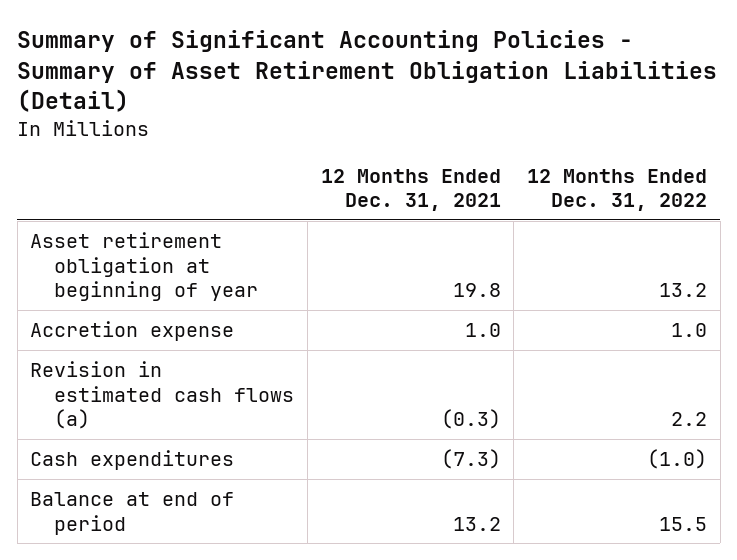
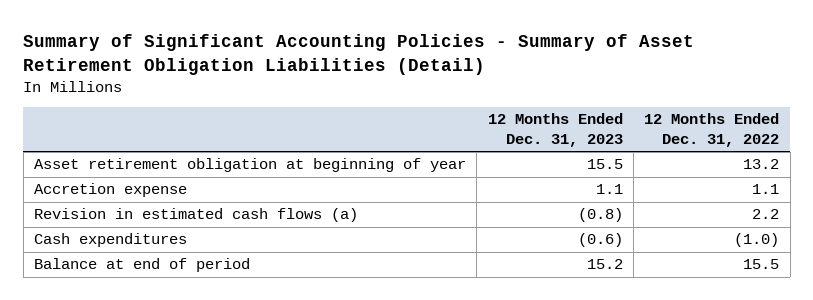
[320,168,501,212] 12 Months Ended Dec. 31, 2021 -> none
none -> [487,113,623,147] 12 Months Ended Dec. 31, 2023
[671,323,708,338] 1.0 -> [752,184,780,195] 1.1

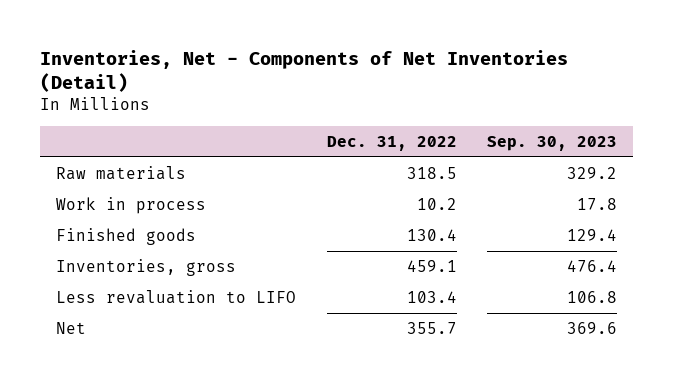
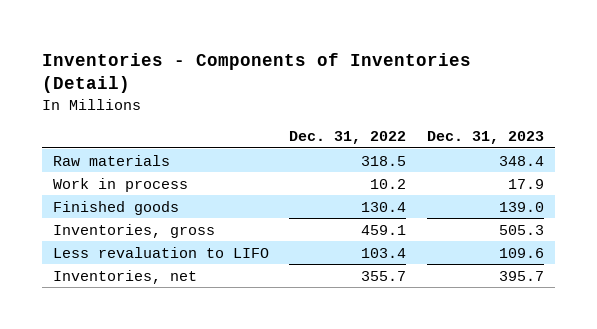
[40,49,569,93] Inventories, Net - Components of Net Inventories (Detail) -> [42,52,472,94] Inventories - Components of Inventories (Detail)
[487,135,618,151] Sep. 30, 2023 -> none
none -> [427,131,545,145] Dec. 31, 2023
[55,321,86,334] Net -> [52,269,197,284] Inventories, net

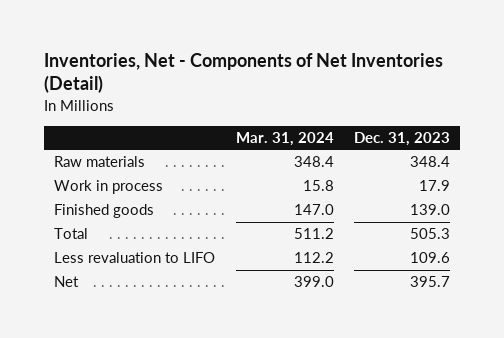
[42,52,472,94] Inventories - Components of Inventories (Detail) -> [43,52,443,94] Inventories, Net - Components of Net Inventories (Detail)
[289,131,407,145] Dec. 31, 2022 -> none
none -> [235,131,334,146] Mar. 31, 2024
[52,223,215,238] Inventories, gross -> [53,228,88,240] Total
[52,269,197,284] Inventories, net -> [53,276,79,288] Net

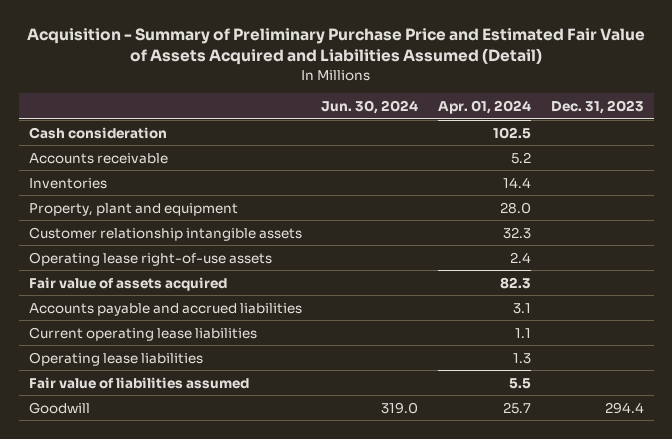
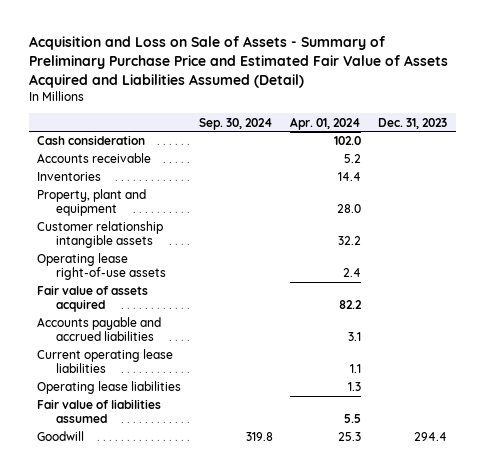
[27,28,646,66] Acquisition - Summary of Preliminary Purchase Price and Estimated Fair Value of Assets Acquired and Liabilities Assumed (Detail) -> [28,36,448,88] Acquisition and Loss on Sale of Assets - Summary of Preliminary Purchase Price and Estimated Fair Value of Assets Acquired and Liabilities Assumed (Detail)
[321,100,419,115] Jun. 30, 2024 -> none
none -> [198,117,273,130] Sep. 30, 2024
[493,126,532,139] 102.5 -> [333,136,361,146] 102.0
[503,226,532,239] 32.3 -> [337,236,361,246] 32.2
[500,276,532,289] 82.3 -> [338,300,362,310] 82.2
[503,401,532,414] 25.7 -> [337,432,361,442] 25.3

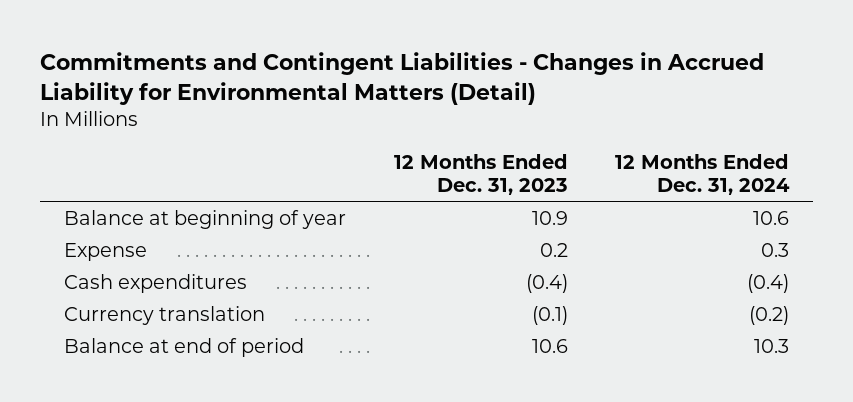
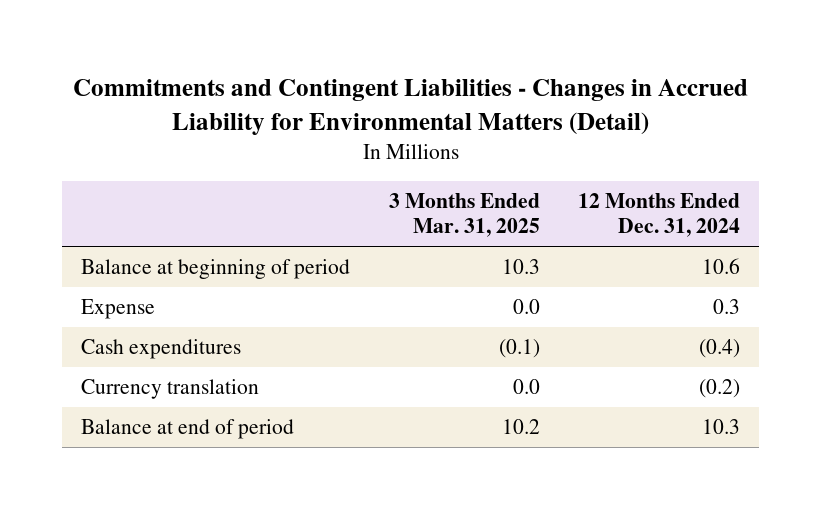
[393,153,568,195] 12 Months Ended Dec. 31, 2023 -> none
none -> [388,192,540,238] 3 Months Ended Mar. 31, 2025
[64,209,347,229] Balance at beginning of year -> [81,259,351,280] Balance at beginning of period

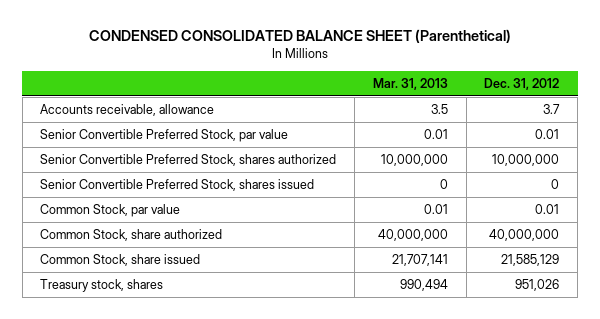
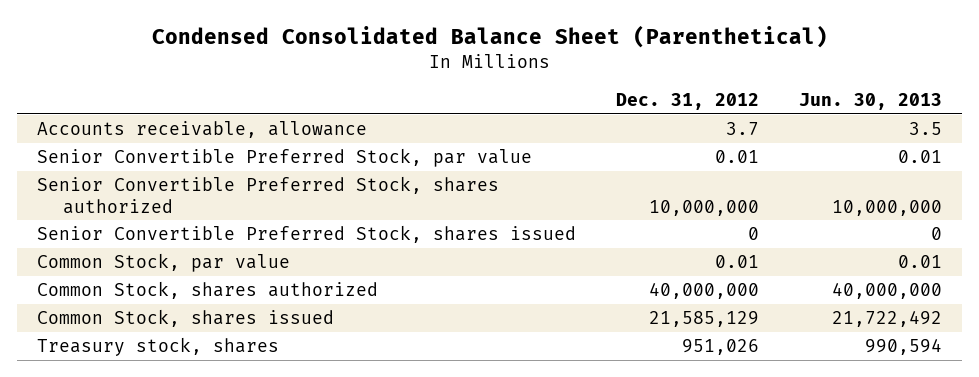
[88,29,511,44] CONDENSED CONSOLIDATED BALANCE SHEET (Parenthetical) -> [151,25,828,49] Condensed Consolidated Balance Sheet (Parenthetical)
[372,77,448,90] Mar. 31, 2013 -> none
none -> [799,92,943,110] Jun. 30, 2013
[40,229,223,242] Common Stock, share authorized -> [36,280,378,299] Common Stock, shares authorized
[40,254,201,267] Common Stock, share issued -> [36,308,334,327] Common Stock, shares issued

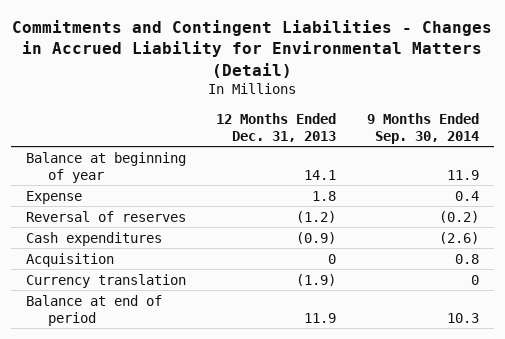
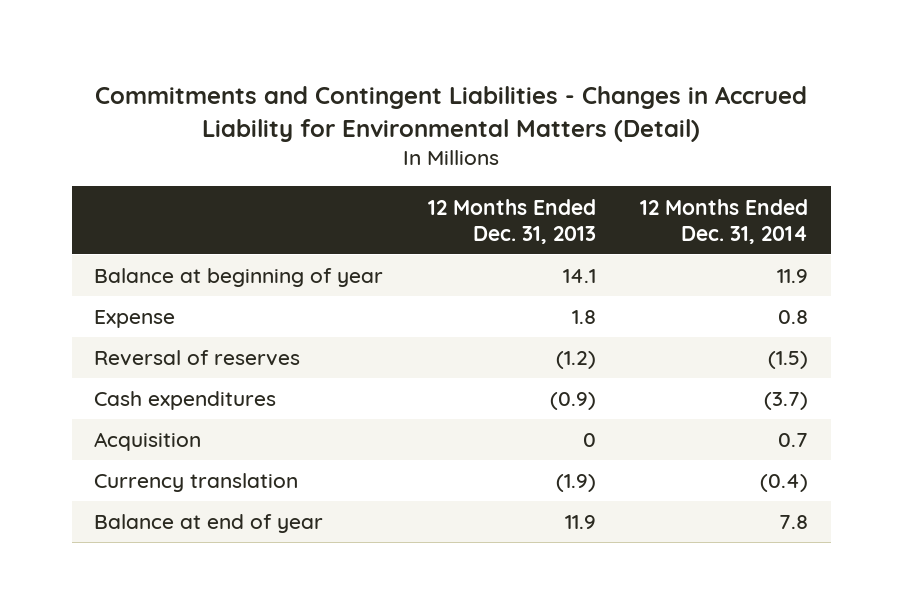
[366,112,479,144] 9 Months Ended Sep. 30, 2014 -> none
none -> [640,198,809,244] 12 Months Ended Dec. 31, 2014
[26,294,163,326] Balance at end of period -> [93,514,323,534] Balance at end of year

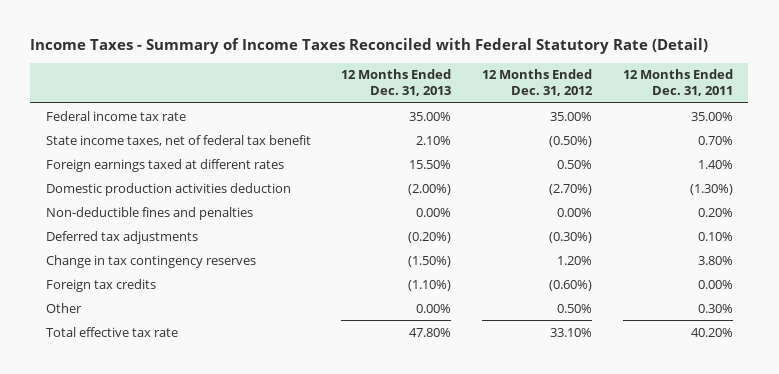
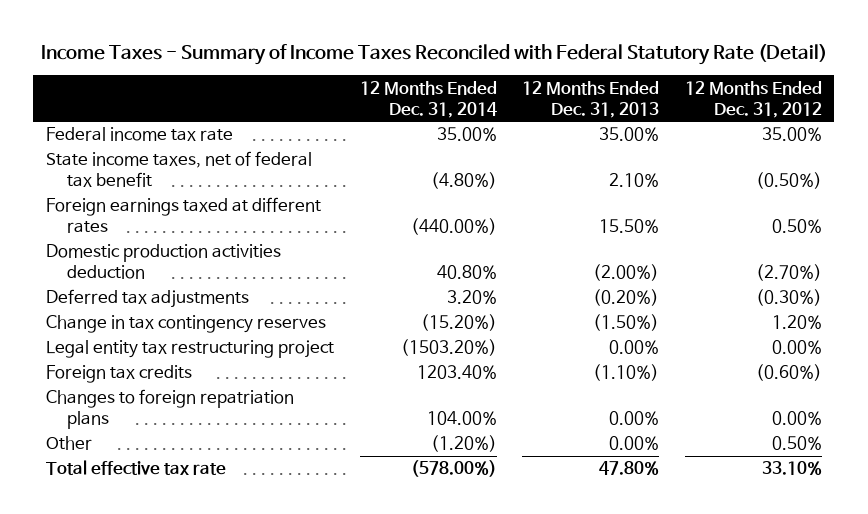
[622,69,733,97] 12 Months Ended Dec. 31, 2011 -> none
none -> [359,80,497,118] 12 Months Ended Dec. 31, 2014
[45,206,253,220] Non-deductible fines and penalties -> none
none -> [45,340,334,359] Legal entity tax restructuring project
none -> [45,389,294,430] Changes to foreign repatriation plans

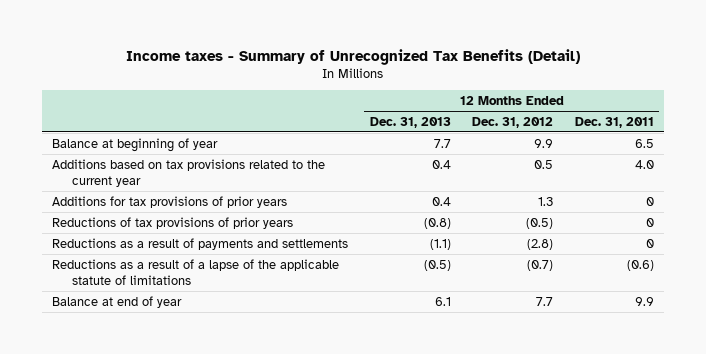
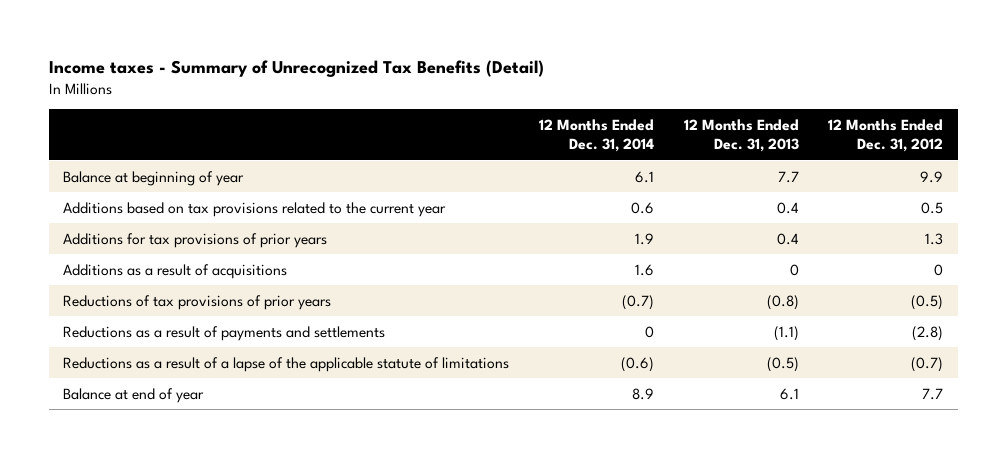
[574,116,654,128] Dec. 31, 2011 -> none
none -> [539,118,655,153] 12 Months Ended Dec. 31, 2014
none -> [63,263,288,279] Additions as a result of acquisitions

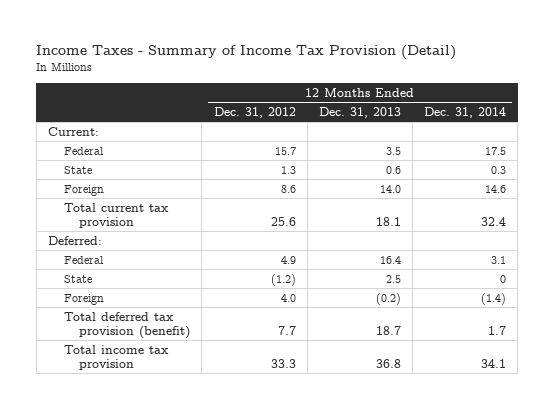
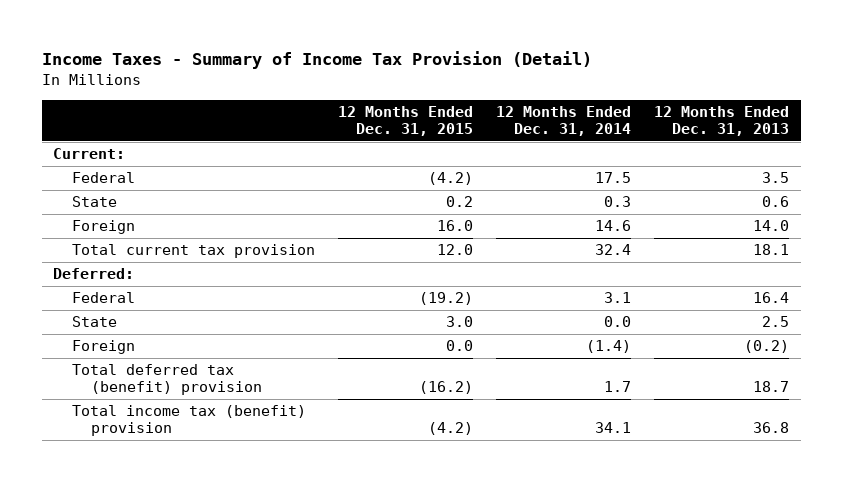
[213,106,296,118] Dec. 31, 2012 -> none
none -> [338,106,474,137] 12 Months Ended Dec. 31, 2015
[500,274,507,283] 0 -> [604,316,632,328] 0.0
[63,311,191,339] Total deferred tax provision (benefit) -> [72,364,263,396] Total deferred tax (benefit) provision
[63,344,169,370] Total income tax provision -> [72,405,307,437] Total income tax (benefit) provision

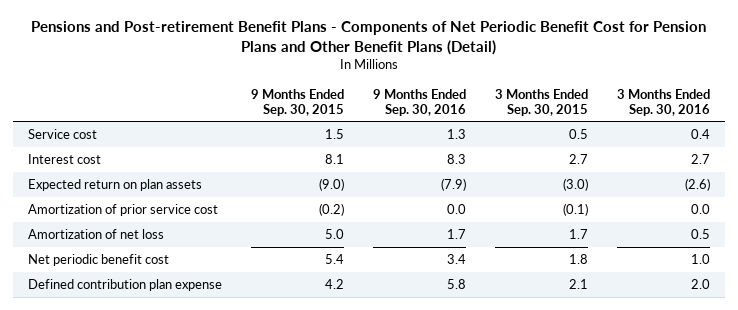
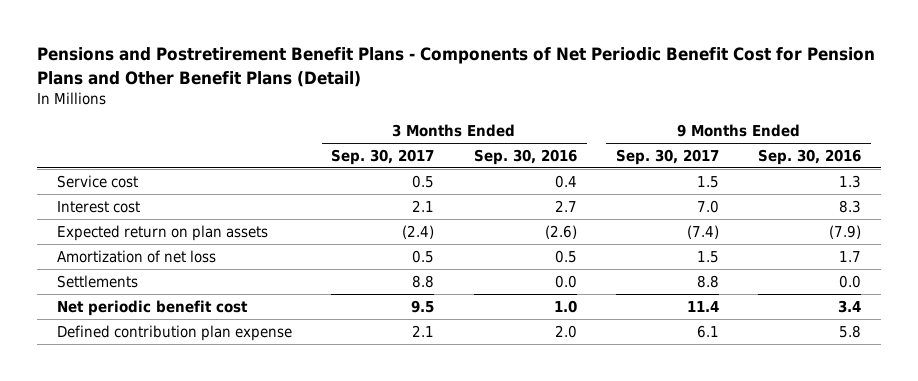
[30,21,706,56] Pensions and Post-retirement Benefit Plans - Components of Net Periodic Benefit Cost for Pension Plans and Other Benefit Plans (Detail) -> [37,47,876,87] Pensions and Postretirement Benefit Plans - Components of Net Periodic Benefit Cost for Pension Plans and Other Benefit Plans (Detail)
[250,88,344,116] 9 Months Ended Sep. 30, 2015 -> none
[495,88,589,116] 3 Months Ended Sep. 30, 2015 -> none
none -> [331,148,435,165] Sep. 30, 2017
none -> [615,148,719,165] Sep. 30, 2017
[27,203,218,216] Amortization of prior service cost -> none
none -> [57,274,139,288] Settlements

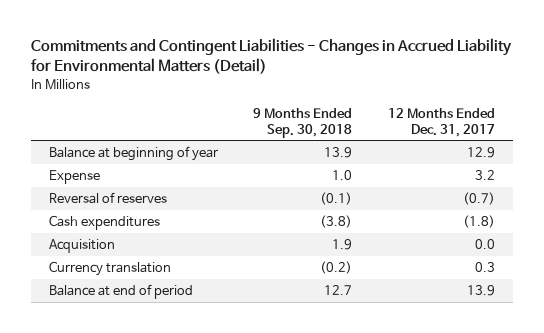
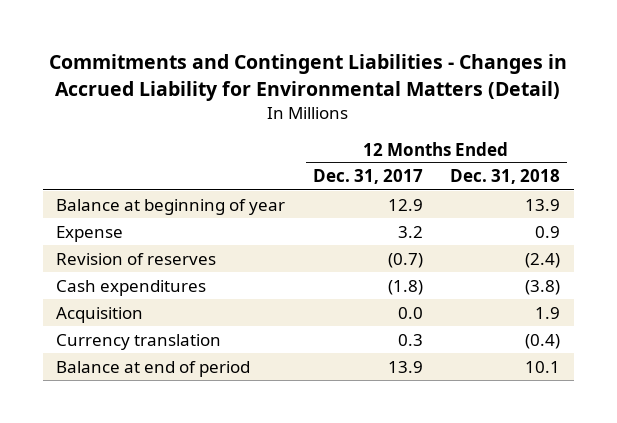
[253,107,353,138] 9 Months Ended Sep. 30, 2018 -> none
none -> [450,169,561,185] Dec. 31, 2018
[48,192,167,205] Reversal of reserves -> [56,252,217,265] Revision of reserves

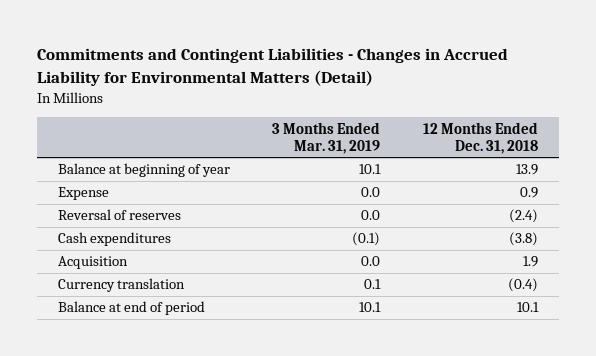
[312,169,423,185] Dec. 31, 2017 -> none
none -> [272,121,381,154] 3 Months Ended Mar. 31, 2019
[56,252,217,265] Revision of reserves -> [58,209,182,221] Reversal of reserves

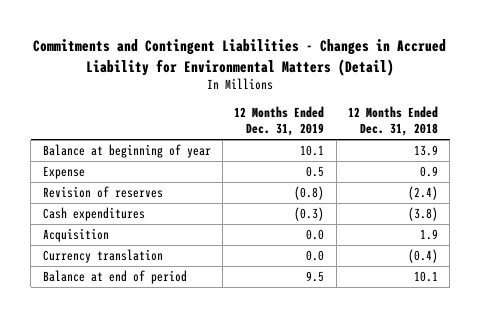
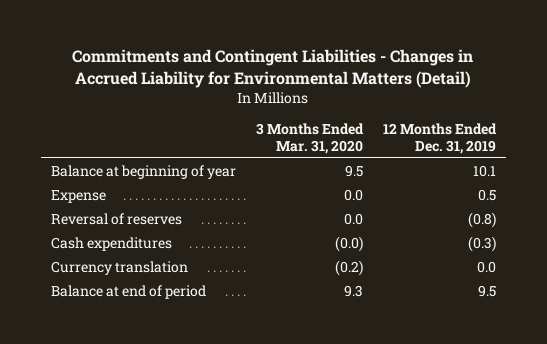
[348,106,439,137] 12 Months Ended Dec. 31, 2018 -> none
none -> [255,122,364,154] 3 Months Ended Mar. 31, 2020
[42,186,163,199] Revision of reserves -> [50,212,182,225] Reversal of reserves
[42,228,109,243] Acquisition -> none

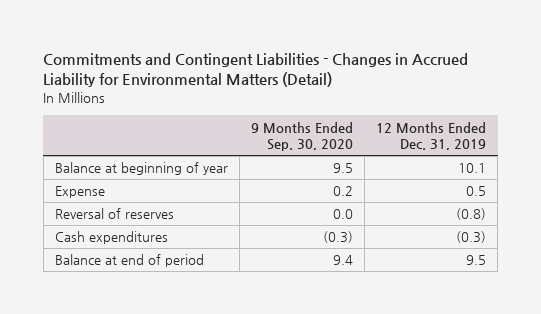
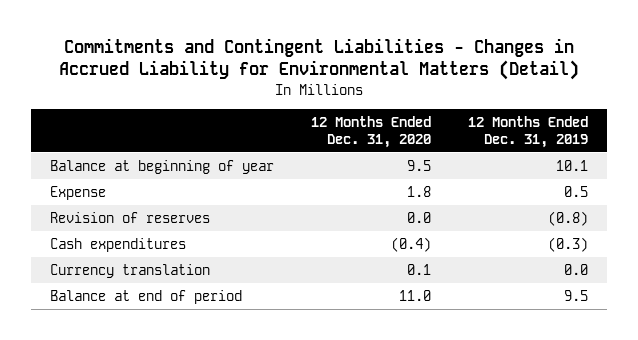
[251,121,354,151] 9 Months Ended Sep. 30, 2020 -> none
none -> [311,115,432,148] 12 Months Ended Dec. 31, 2020
[55,208,175,220] Reversal of reserves -> [49,211,210,223] Revision of reserves
none -> [49,263,210,278] Currency translation

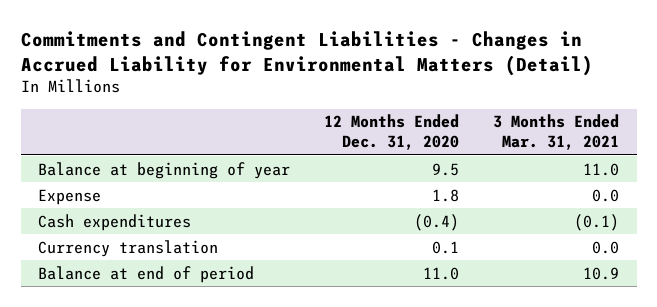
[468,115,589,148] 12 Months Ended Dec. 31, 2019 -> none
none -> [493,114,620,151] 3 Months Ended Mar. 31, 2021
[49,211,210,223] Revision of reserves -> none

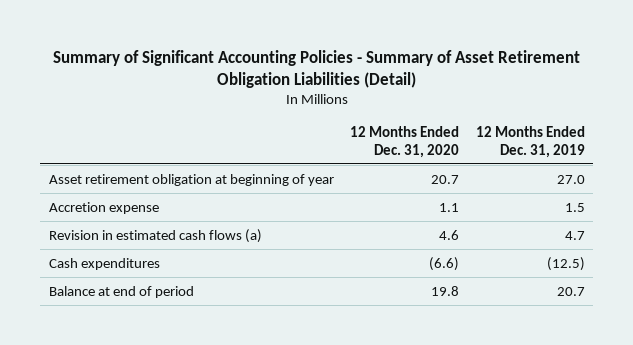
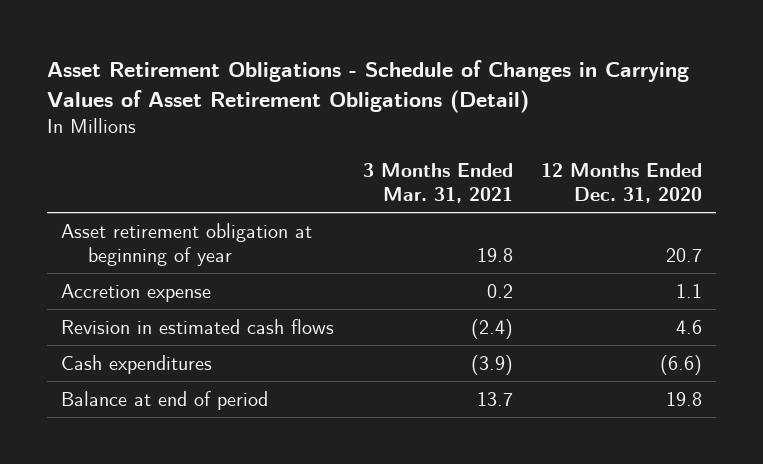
[52,49,580,88] Summary of Significant Accounting Policies - Summary of Asset Retirement Obligation Liabilities (Detail) -> [46,59,689,113] Asset Retirement Obligations - Schedule of Changes in Carrying Values of Asset Retirement Obligations (Detail)
[475,126,585,158] 12 Months Ended Dec. 31, 2019 -> none
none -> [362,162,513,204] 3 Months Ended Mar. 31, 2021
[48,228,262,243] Revision in estimated cash flows (a) -> [61,318,335,334] Revision in estimated cash flows

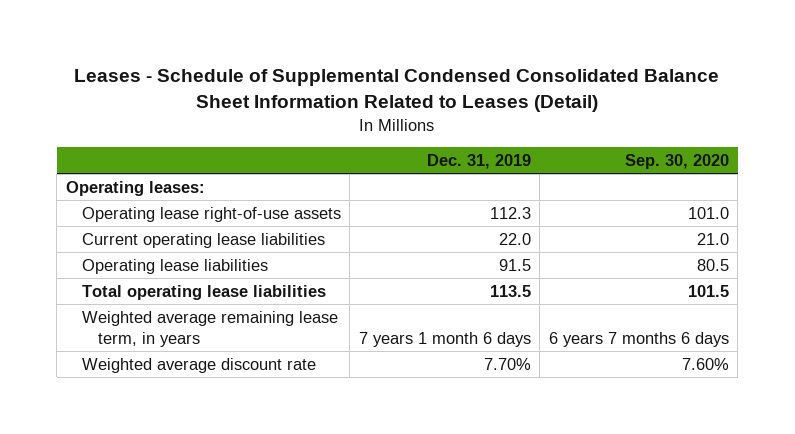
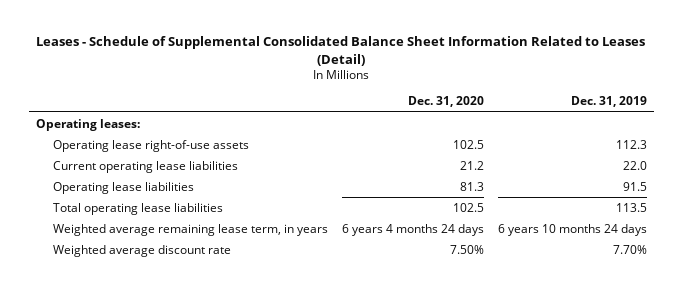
[74,69,720,113] Leases - Schedule of Supplemental Condensed Consolidated Balance Sheet Information Related to Leases (Detail) -> [36,36,646,66] Leases - Schedule of Supplemental Consolidated Balance Sheet Information Related to Leases (Detail)
[624,153,729,169] Sep. 30, 2020 -> none
none -> [407,96,484,108] Dec. 31, 2020
[358,332,531,348] 7 years 1 month 6 days -> [497,223,647,236] 6 years 10 months 24 days

